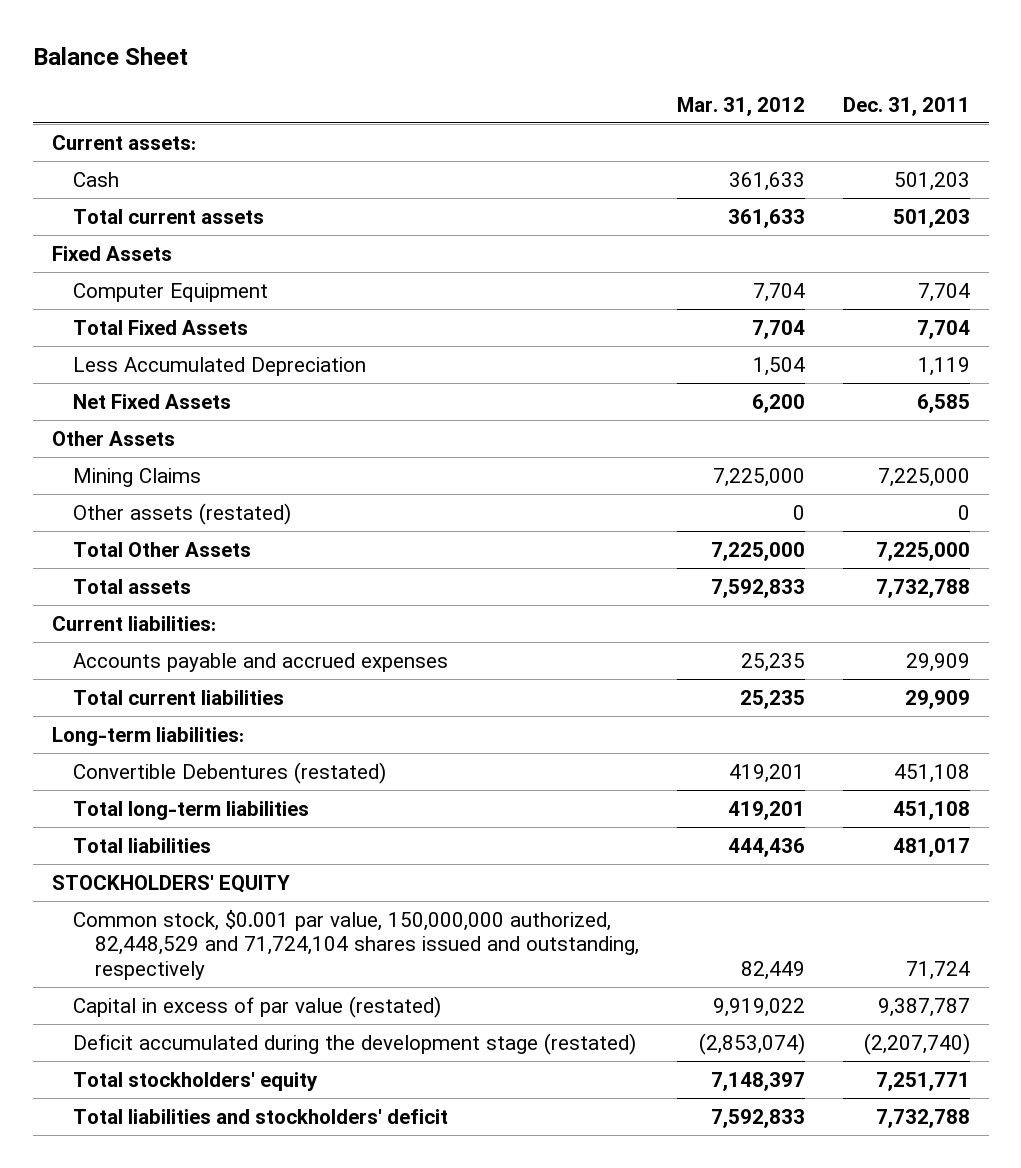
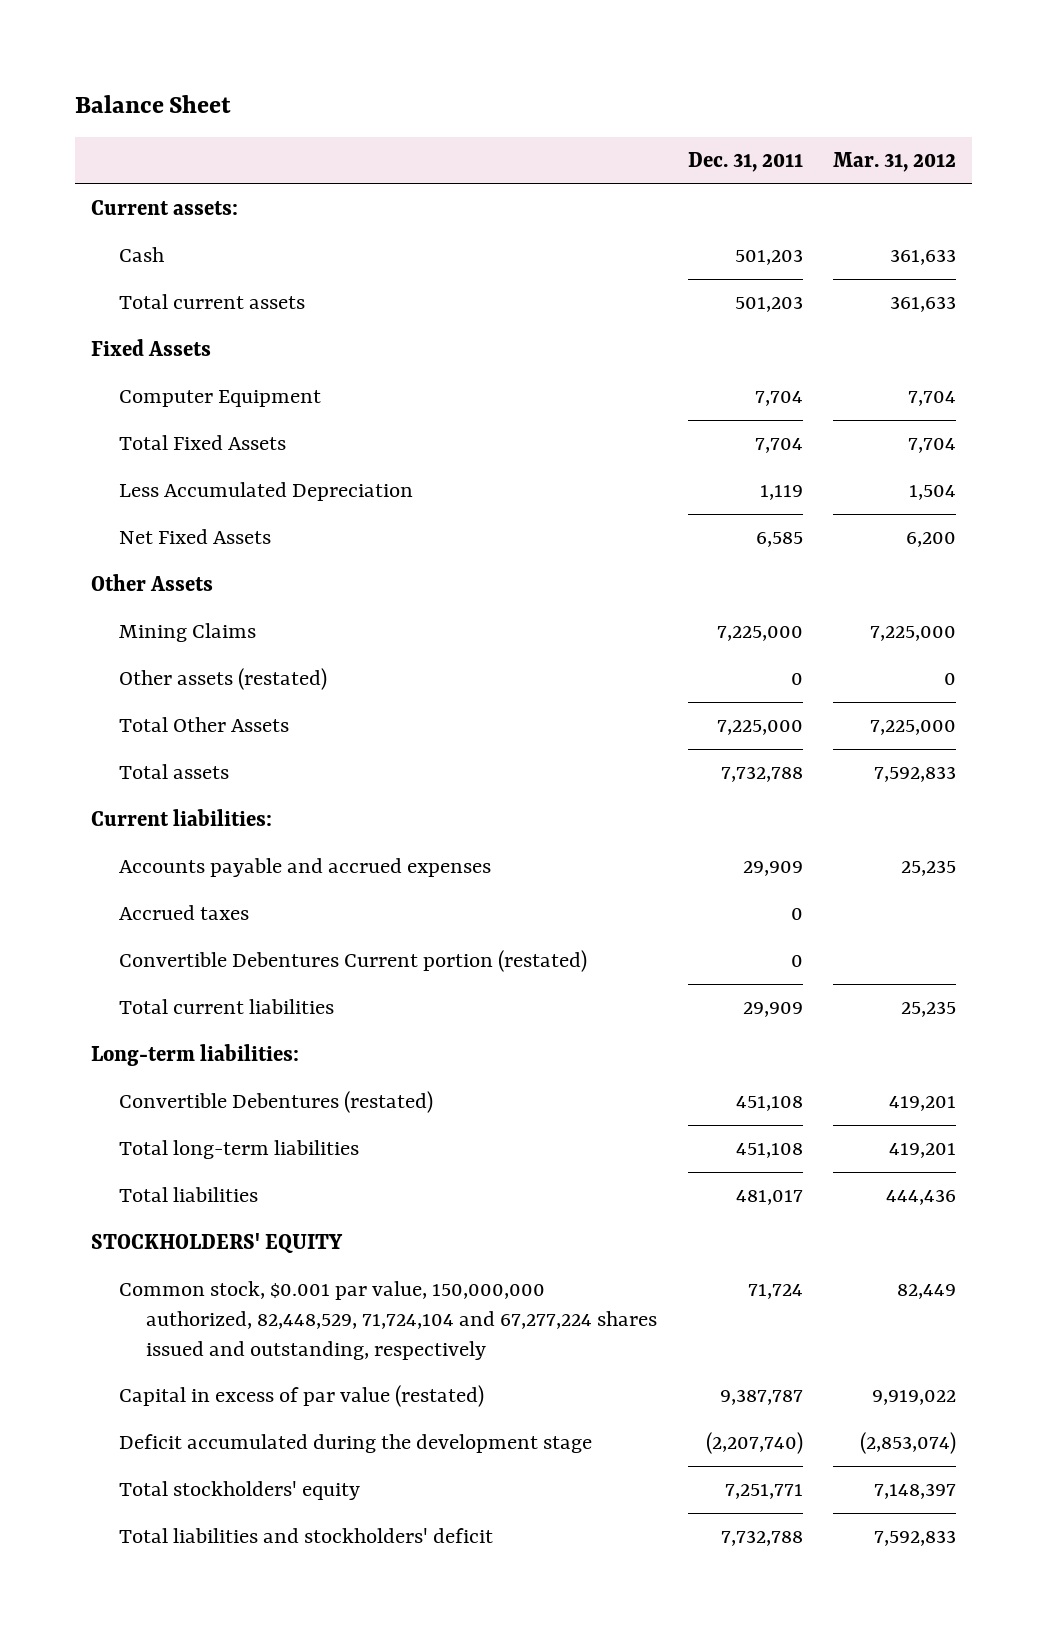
none -> [118,905,249,921] Accrued taxes
none -> [118,950,587,973] Convertible Debentures Current portion (restated)
[73,909,639,980] Common stock, $0.001 par value, 150,000,000 authorized, 82,448,529 and 71,724,104 shares issued and outstanding, respectively -> [118,1281,658,1360] Common stock, $0.001 par value, 150,000,000 authorized, 82,448,529, 71,724,104 and 67,277,224 shares issued and outstanding, respectively
[73,1032,637,1055] Deficit accumulated during the development stage (restated) -> [118,1434,592,1454] Deficit accumulated during the development stage

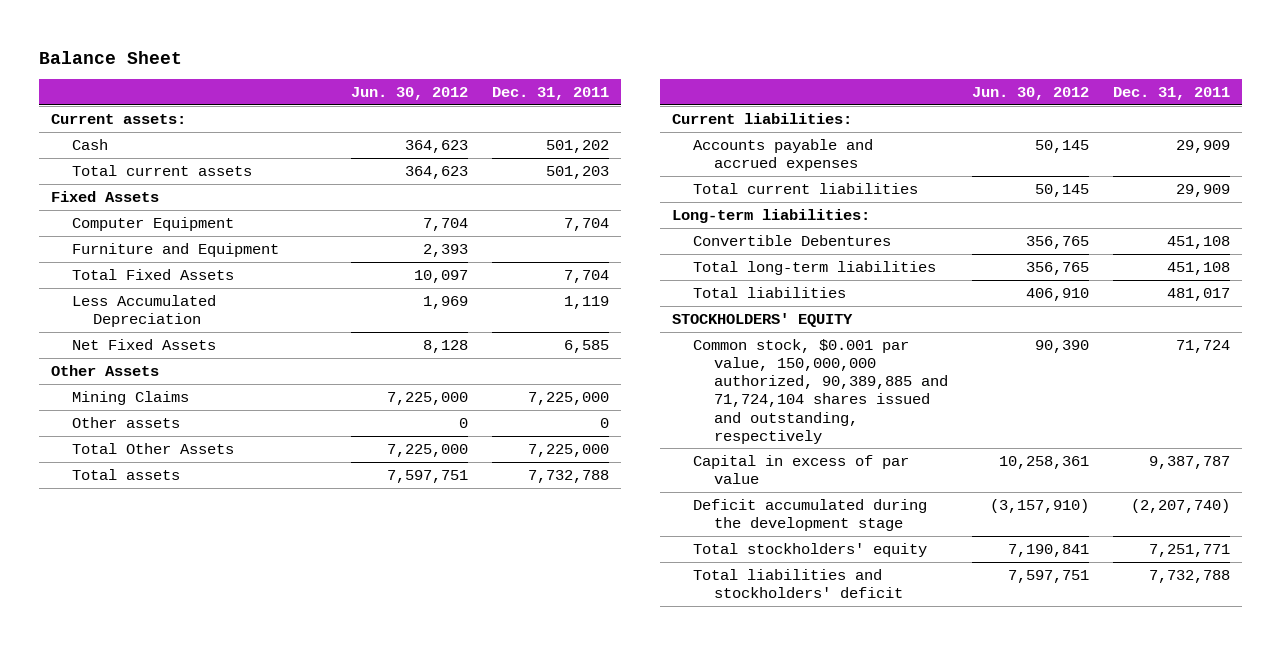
[833,151,957,172] Mar. 31, 2012 -> none
none -> [351,87,469,101] Jun. 30, 2012
[734,249,803,266] 501,203 -> [546,139,610,153] 501,202
none -> [72,242,280,257] Furniture and Equipment
[118,668,327,691] Other assets (restated) -> [72,416,181,428] Other assets
[118,905,249,921] Accrued taxes -> none
[118,950,587,973] Convertible Debentures Current portion (restated) -> none
[118,1091,433,1114] Convertible Debentures (restated) -> [692,234,891,246] Convertible Debentures
[118,1281,658,1360] Common stock, $0.001 par value, 150,000,000 authorized, 82,448,529, 71,724,104 and 67,277,224 shares issued and outstanding, respectively -> [692,338,948,444] Common stock, $0.001 par value, 150,000,000 authorized, 90,389,885 and 71,724,104 shares issued and outstanding, respectively
[118,1385,484,1408] Capital in excess of par value (restated) -> [692,454,909,485] Capital in excess of par value

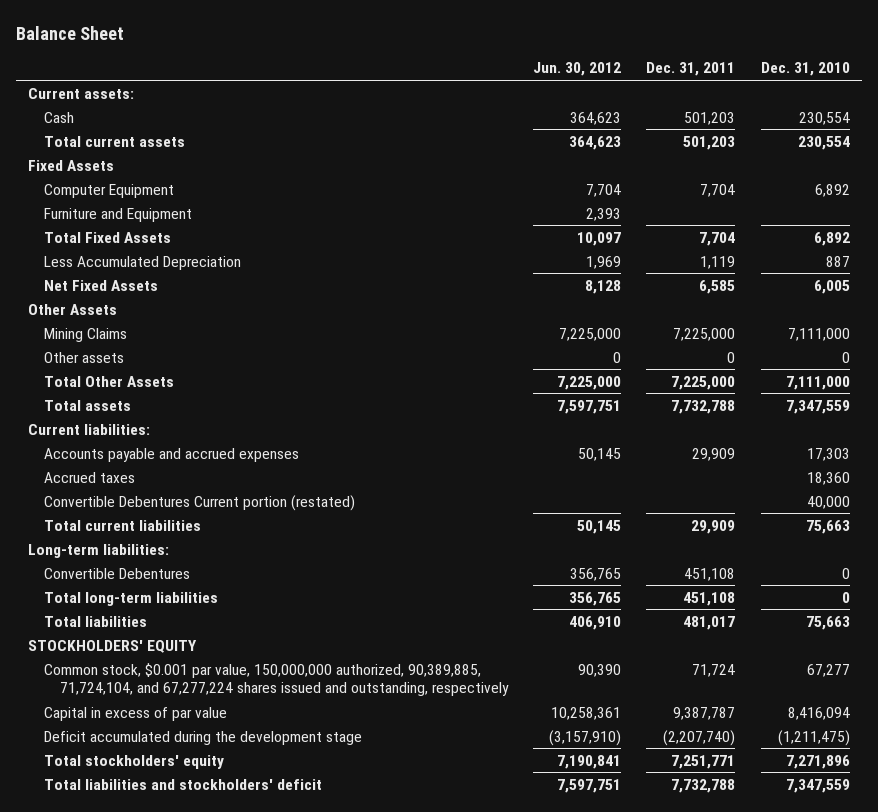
none -> [760,62,850,77] Dec. 31, 2010
[546,139,610,153] 501,202 -> [684,111,736,125] 501,203
none -> [44,471,136,483] Accrued taxes
none -> [44,494,356,511] Convertible Debentures Current portion (restated)
[692,338,948,444] Common stock, $0.001 par value, 150,000,000 authorized, 90,389,885 and 71,724,104 shares issued and outstanding, respectively -> [44,662,509,696] Common stock, $0.001 par value, 150,000,000 authorized, 90,389,885, 71,724,104, and 67,277,224 shares issued and outstanding, respectively

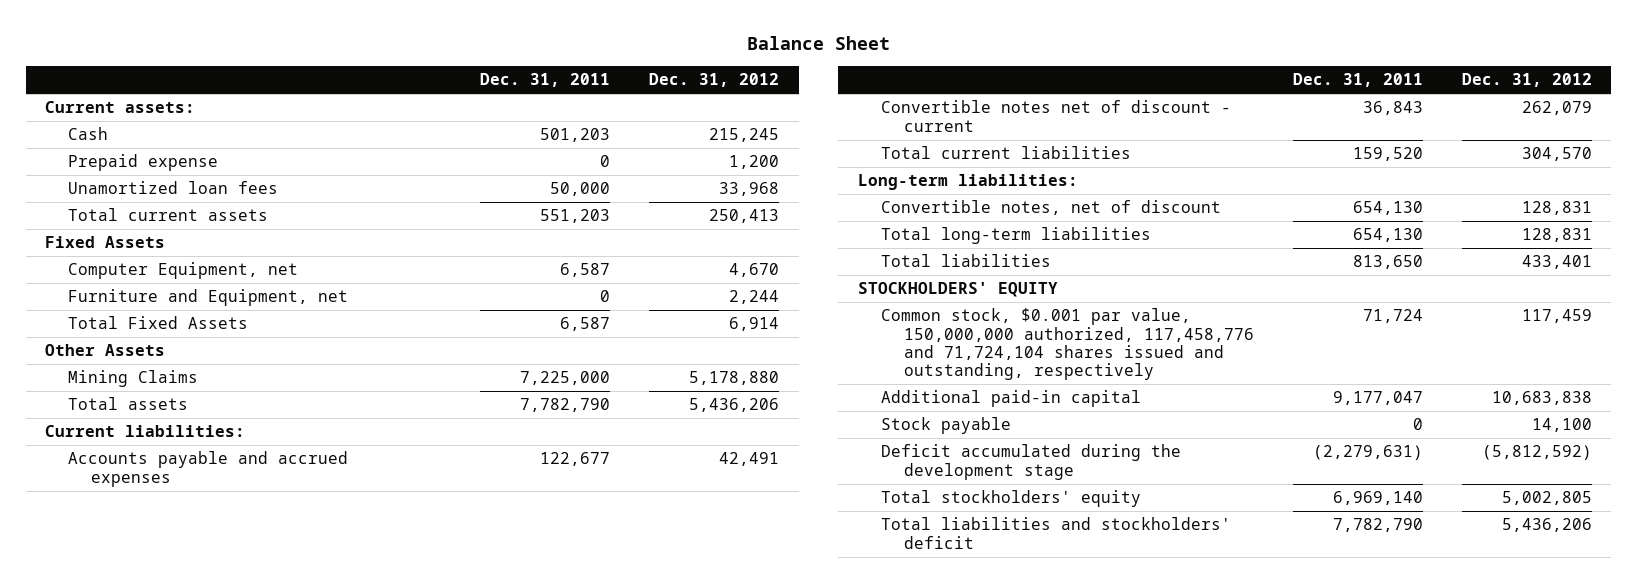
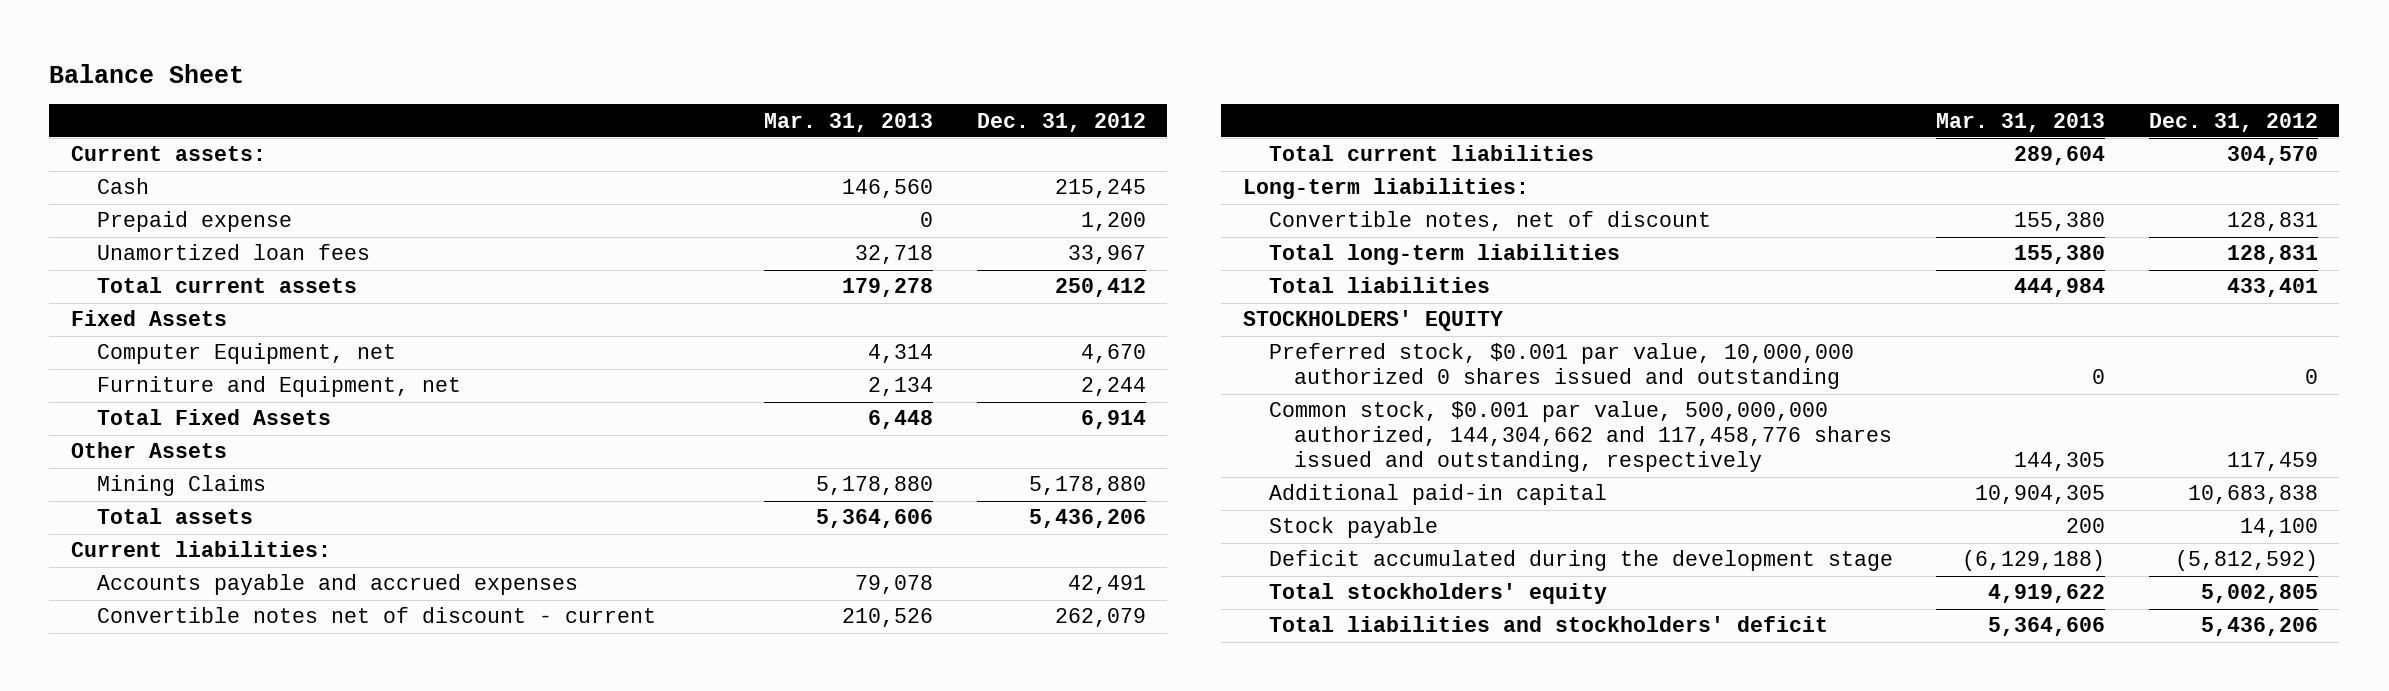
[480,73,611,88] Dec. 31, 2011 -> none
none -> [764,112,934,132] Mar. 31, 2013
[719,182,780,197] 33,968 -> [1067,245,1146,265] 33,967
[709,209,780,224] 250,413 -> [1054,278,1146,298] 250,412
none -> [1268,343,1854,390] Preferred stock, $0.001 par value, 10,000,000 authorized 0 shares issued and outstanding
[880,308,1254,381] Common stock, $0.001 par value, 150,000,000 authorized, 117,458,776 and 71,724,104 shares issued and outstanding, respectively -> [1268,401,1893,473] Common stock, $0.001 par value, 500,000,000 authorized, 144,304,662 and 117,458,776 shares issued and outstanding, respectively

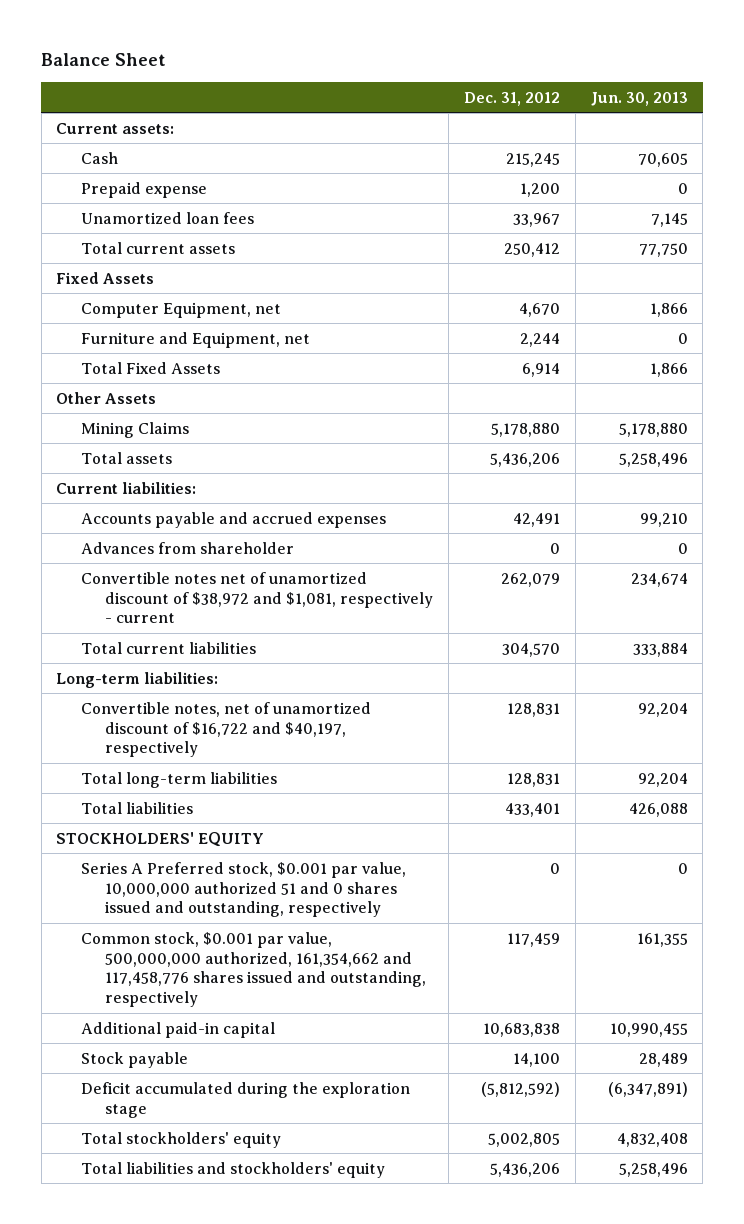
[764,112,934,132] Mar. 31, 2013 -> none
none -> [590,91,688,106] Jun. 30, 2013
none -> [80,541,294,554] Advances from shareholder
[96,607,656,624] Convertible notes net of discount - current -> [80,571,434,624] Convertible notes net of unamortized discount of $38,972 and $1,081, respectively - current
[1268,211,1711,232] Convertible notes, net of discount -> [80,701,371,758] Convertible notes, net of unamortized discount of $16,722 and $40,197, respectively
[1268,343,1854,390] Preferred stock, $0.001 par value, 10,000,000 authorized 0 shares issued and outstanding -> [80,861,406,918] Series A Preferred stock, $0.001 par value, 10,000,000 authorized 51 and 0 shares issued and outstanding, respectively
[1268,401,1893,473] Common stock, $0.001 par value, 500,000,000 authorized, 144,304,662 and 117,458,776 shares issued and outstanding, respectively -> [80,931,427,1008] Common stock, $0.001 par value, 500,000,000 authorized, 161,354,662 and 117,458,776 shares issued and outstanding, respectively
[1268,550,1893,572] Deficit accumulated during the development stage -> [80,1081,410,1118] Deficit accumulated during the exploration stage
[1268,616,1828,633] Total liabilities and stockholders' deficit -> [80,1161,385,1178] Total liabilities and stockholders' equity

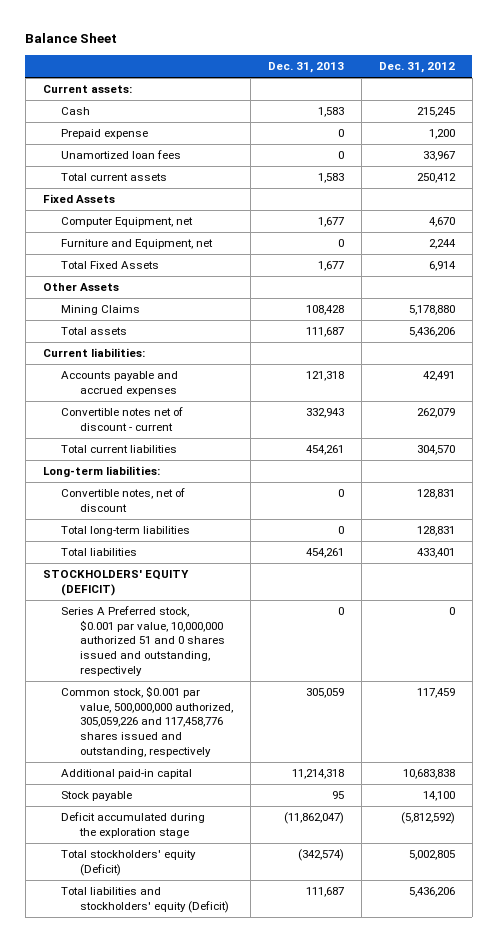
[590,91,688,106] Jun. 30, 2013 -> none
none -> [267,62,344,74] Dec. 31, 2013
[80,541,294,554] Advances from shareholder -> none
[80,571,434,624] Convertible notes net of unamortized discount of $38,972 and $1,081, respectively - current -> [61,407,184,431] Convertible notes net of discount - current
[80,701,371,758] Convertible notes, net of unamortized discount of $16,722 and $40,197, respectively -> [61,488,186,512] Convertible notes, net of discount
[56,831,265,847] STOCKHOLDERS' EQUITY -> [42,570,189,596] STOCKHOLDERS' EQUITY (DEFICIT)
[80,931,427,1008] Common stock, $0.001 par value, 500,000,000 authorized, 161,354,662 and 117,458,776 shares issued and outstanding, respectively -> [61,686,234,757] Common stock, $0.001 par value, 500,000,000 authorized, 305,059,226 and 117,458,776 shares issued and outstanding, respectively
[80,1131,281,1148] Total stockholders' equity -> [61,850,197,876] Total stockholders' equity (Deficit)
[80,1161,385,1178] Total liabilities and stockholders' equity -> [61,887,230,913] Total liabilities and stockholders' equity (Deficit)

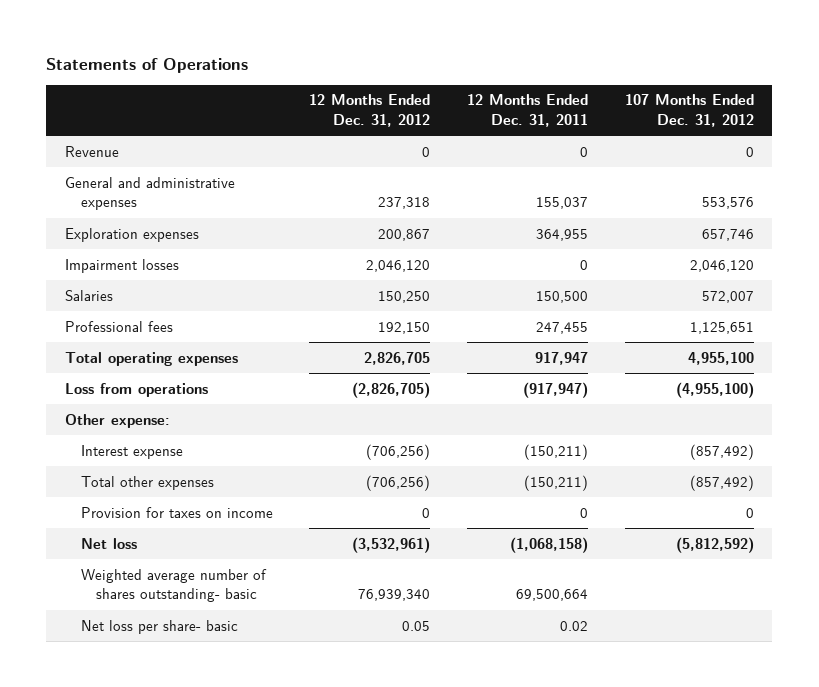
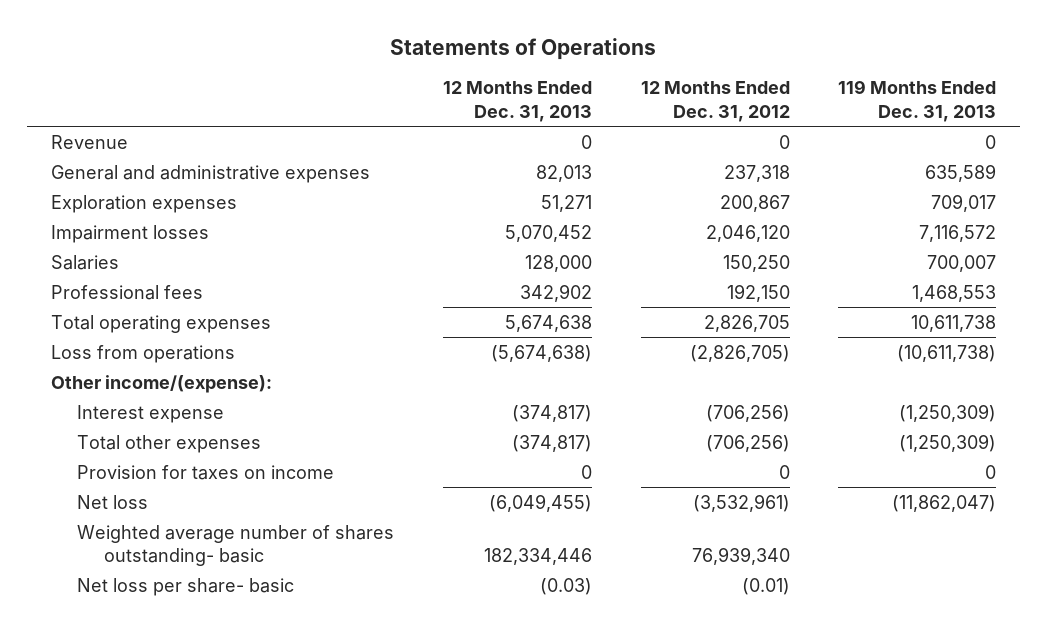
[467,94,589,127] 12 Months Ended Dec. 31, 2011 -> none
[624,94,754,127] 107 Months Ended Dec. 31, 2012 -> none
none -> [443,81,593,122] 12 Months Ended Dec. 31, 2013
none -> [838,80,997,122] 119 Months Ended Dec. 31, 2013
[64,413,170,428] Other expense: -> [50,374,272,393] Other income/(expense):
[402,620,431,631] 0.05 -> [741,577,790,595] (0.01)

